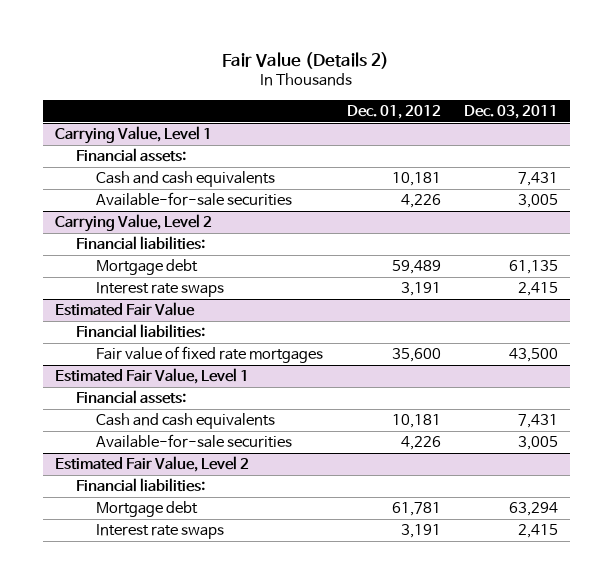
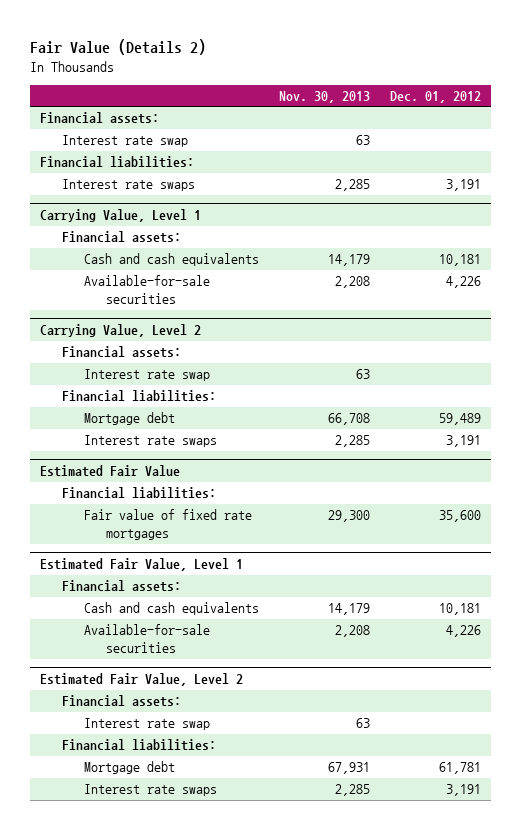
[463,104,558,119] Dec. 03, 2011 -> none
none -> [278,91,370,104] Nov. 30, 2013
none -> [39,112,159,125] Financial assets:
none -> [61,135,188,148] Interest rate swap
none -> [39,156,194,169] Financial liabilities:
none -> [61,179,195,192] Interest rate swaps
none -> [61,346,181,359] Financial assets:
none -> [83,369,210,382] Interest rate swap
none -> [61,695,181,708] Financial assets:
none -> [83,718,210,731] Interest rate swap

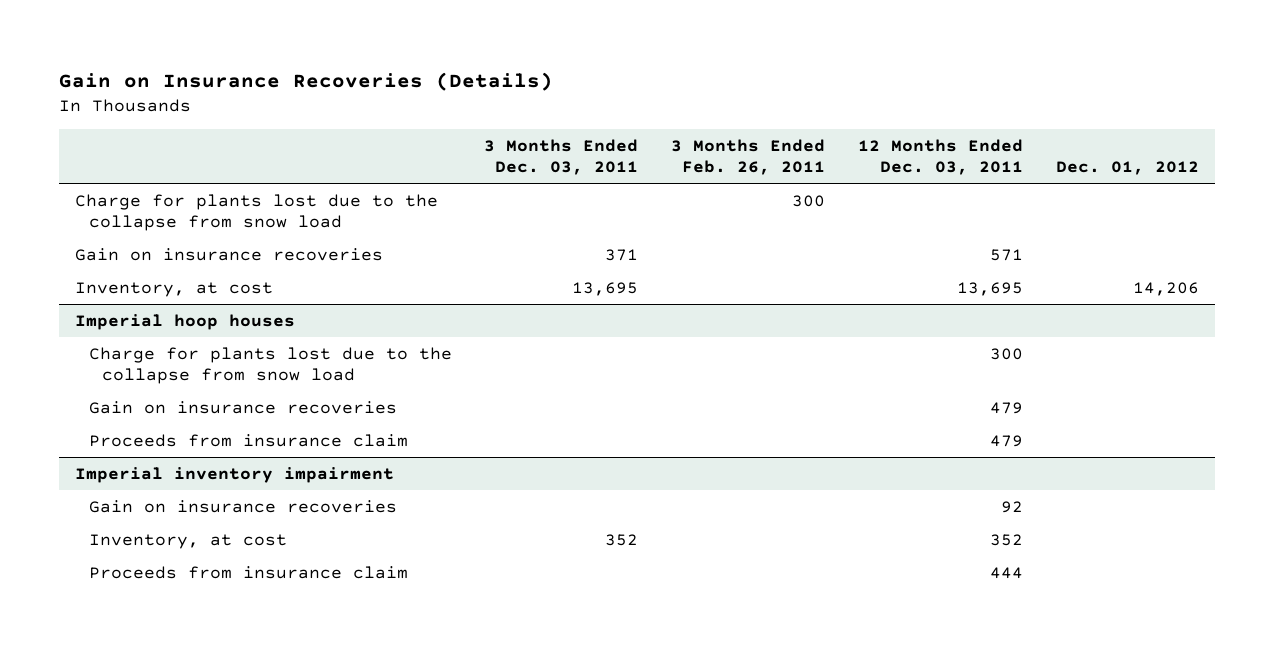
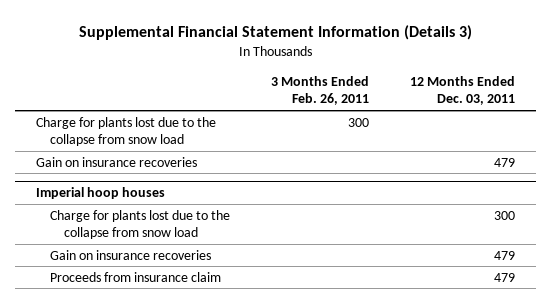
[58,71,553,91] Gain on Insurance Recoveries (Details) -> [78,25,472,41] Supplemental Financial Statement Information (Details 3)
[484,138,639,176] 3 Months Ended Dec. 03, 2011 -> none
[1055,161,1199,176] Dec. 01, 2012 -> none
[75,281,274,297] Inventory, at cost -> none
[990,248,1024,261] 571 -> [494,157,516,167] 479
[75,466,395,483] Imperial inventory impairment -> none
[88,499,397,513] Gain on insurance recoveries -> none
[88,533,287,549] Inventory, at cost -> none
[88,565,408,579] Proceeds from insurance claim -> none

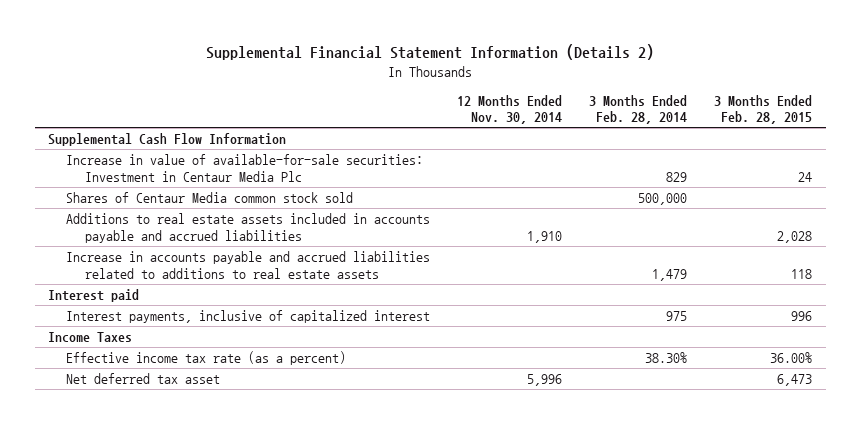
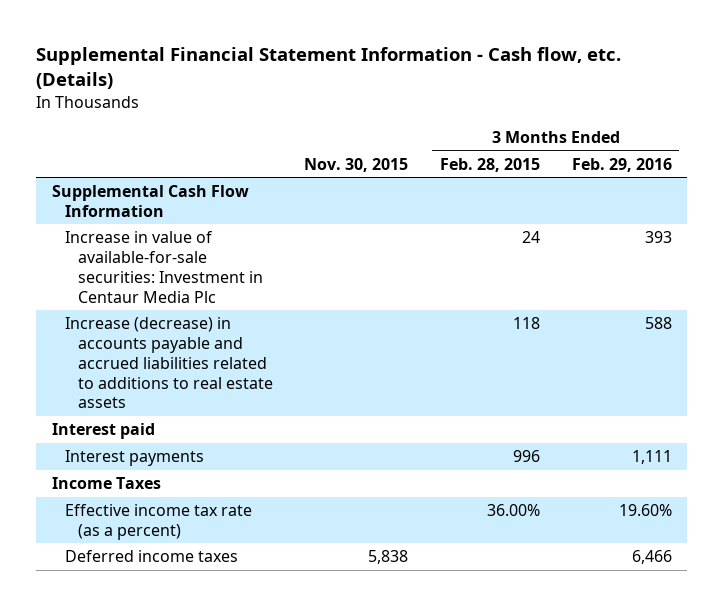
[206,43,655,60] Supplemental Financial Statement Information (Details 2) -> [36,47,622,90] Supplemental Financial Statement Information - Cash flow, etc. (Details)
[457,94,563,125] 12 Months Ended Nov. 30, 2014 -> none
[589,94,688,125] 3 Months Ended Feb. 28, 2014 -> none
none -> [304,157,409,172] Nov. 30, 2015
none -> [571,157,672,172] Feb. 29, 2016
[66,192,354,204] Shares of Centaur Media common stock sold -> none
[66,213,431,243] Additions to real estate assets included in accounts payable and accrued liabilities -> none
[66,251,431,279] Increase in accounts payable and accrued liabilities related to additions to real estate assets -> [64,317,273,409] Increase (decrease) in accounts payable and accrued liabilities related to additions to real estate assets
[66,310,431,324] Interest payments, inclusive of capitalized interest -> [64,450,204,467] Interest payments
[66,373,221,385] Net deferred tax asset -> none
none -> [64,550,238,563] Deferred income taxes

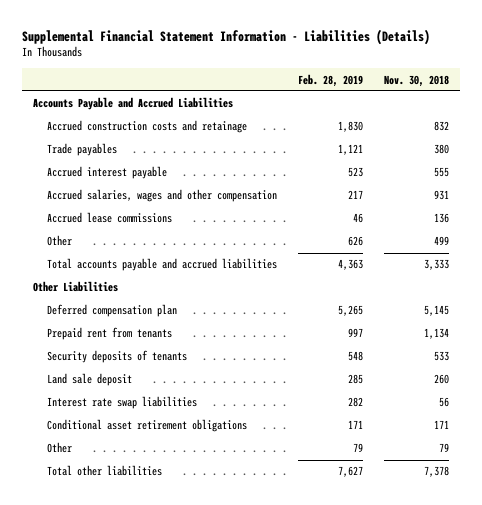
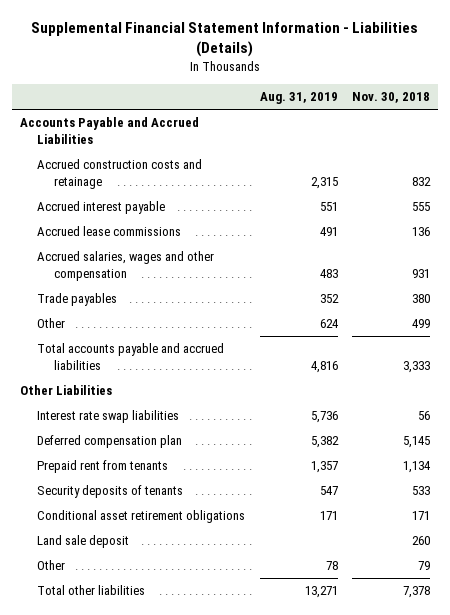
[297,73,363,87] Feb. 28, 2019 -> none
none -> [259,92,338,105] Aug. 31, 2019
[46,189,277,203] Accrued salaries, wages and other compensation -> [36,251,214,281] Accrued salaries, wages and other compensation
[46,143,117,157] Trade payables -> [36,293,117,307] Trade payables
[46,396,197,410] Interest rate swap liabilities -> [36,410,179,424] Interest rate swap liabilities
[46,373,132,387] Land sale deposit -> [36,535,129,549] Land sale deposit

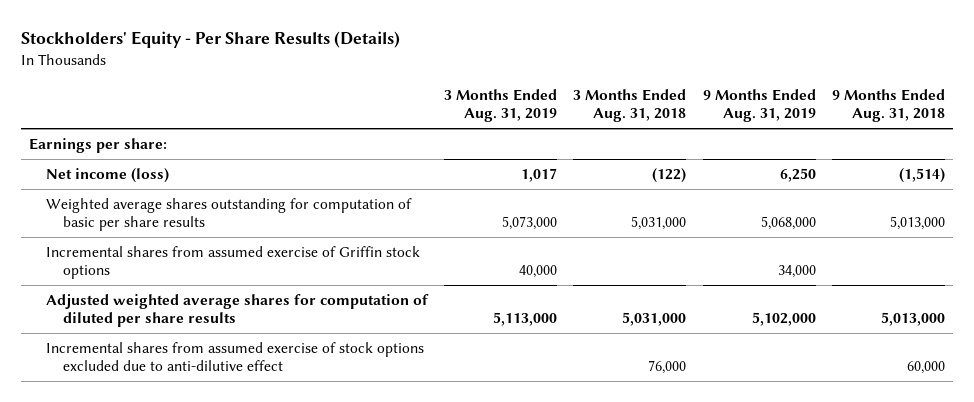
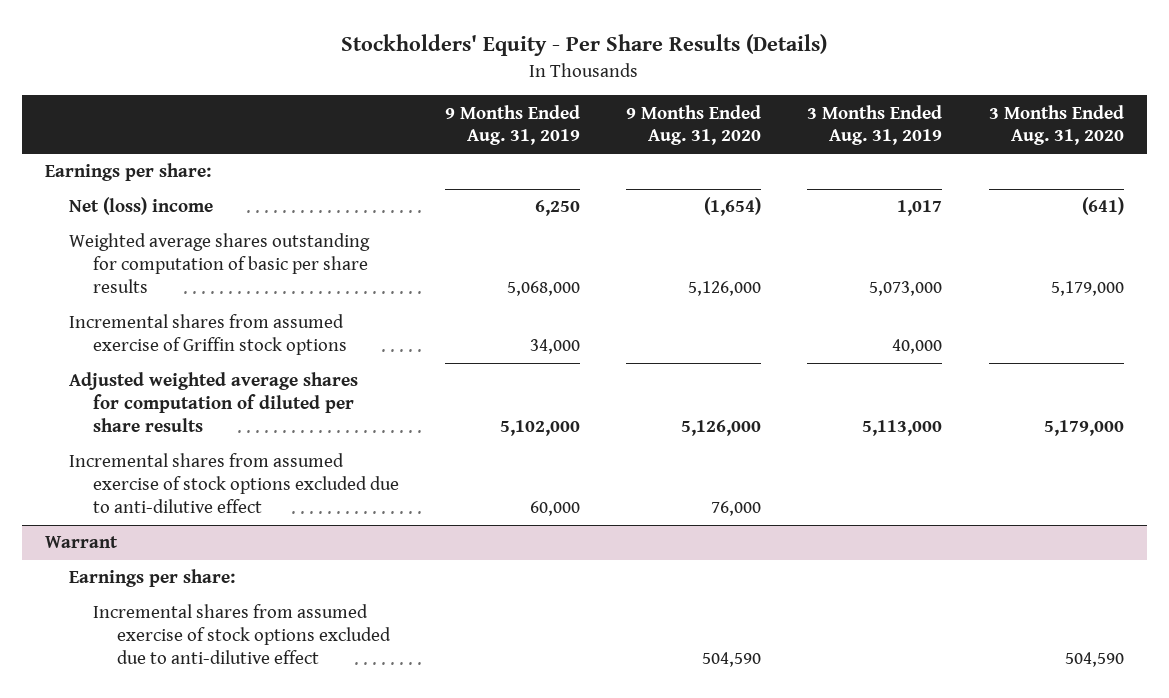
[573,89,687,123] 3 Months Ended Aug. 31, 2018 -> none
[832,89,946,123] 9 Months Ended Aug. 31, 2018 -> none
none -> [626,104,762,146] 9 Months Ended Aug. 31, 2020
none -> [988,104,1124,146] 3 Months Ended Aug. 31, 2020
[45,167,169,183] Net income (loss) -> [69,197,214,216] Net (loss) income
none -> [69,453,399,513] Incremental shares from assumed exercise of stock options excluded due to anti-dilutive effect
none -> [45,536,119,549] Warrant
none -> [69,569,236,588] Earnings per share:

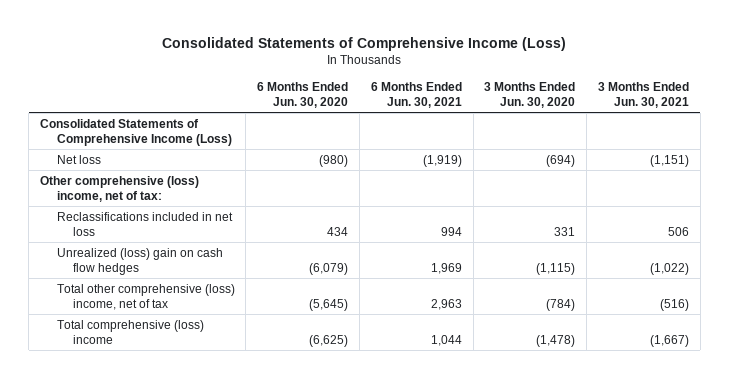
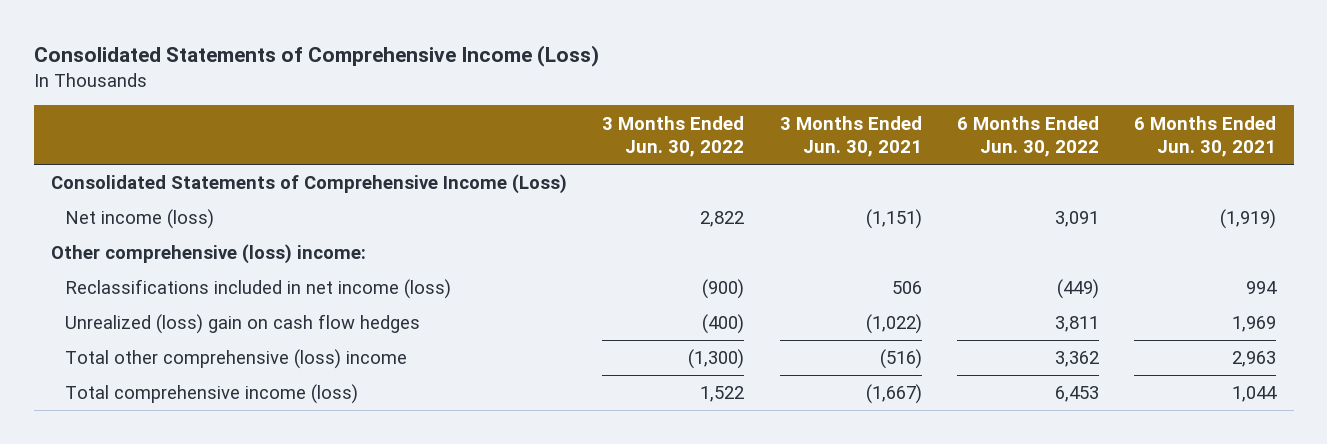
[257,81,349,109] 6 Months Ended Jun. 30, 2020 -> none
[484,81,576,109] 3 Months Ended Jun. 30, 2020 -> none
none -> [602,115,745,158] 3 Months Ended Jun. 30, 2022
none -> [956,115,1099,158] 6 Months Ended Jun. 30, 2022
[56,154,101,164] Net loss -> [65,209,215,230] Net income (loss)
[40,175,200,203] Other comprehensive (loss) income, net of tax: -> [51,244,367,265] Other comprehensive (loss) income:
[56,211,233,237] Reclassifications included in net loss -> [65,279,452,300] Reclassifications included in net income (loss)
[56,283,235,311] Total other comprehensive (loss) income, net of tax -> [65,349,408,370] Total other comprehensive (loss) income
[56,319,204,345] Total comprehensive (loss) income -> [65,384,359,405] Total comprehensive income (loss)

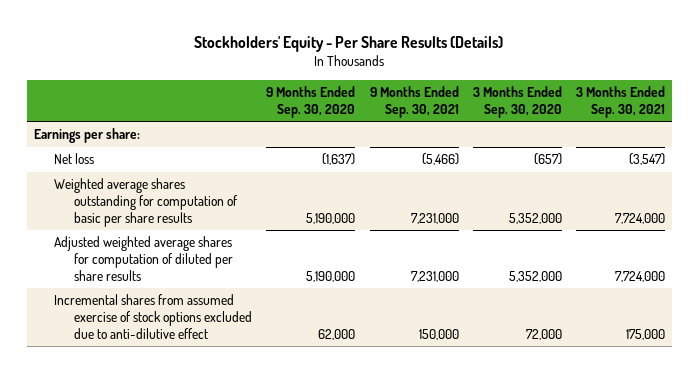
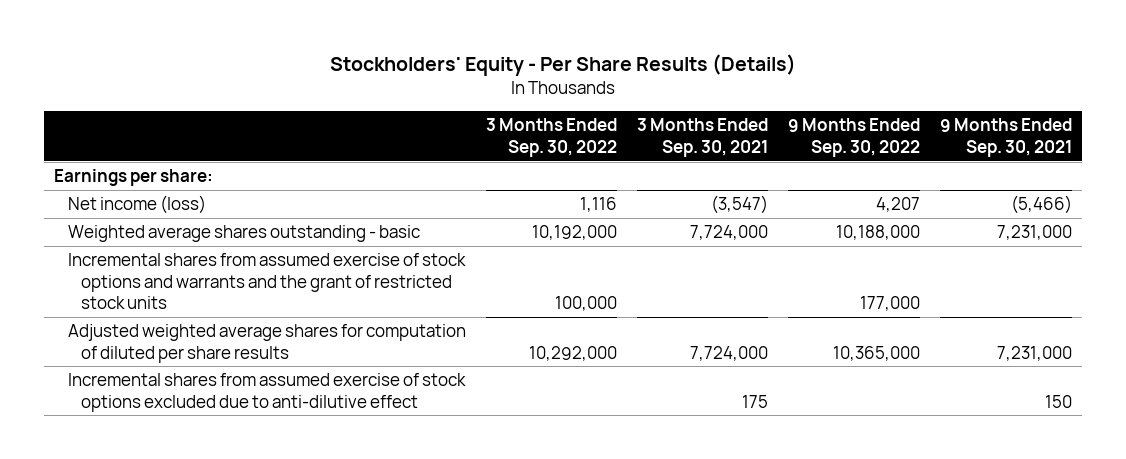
[266,85,356,118] 9 Months Ended Sep. 30, 2020 -> none
[472,85,562,118] 3 Months Ended Sep. 30, 2020 -> none
none -> [485,118,617,157] 3 Months Ended Sep. 30, 2022
none -> [787,118,920,157] 9 Months Ended Sep. 30, 2022
[54,153,95,165] Net loss -> [67,195,206,215] Net income (loss)
[54,178,239,228] Weighted average shares outstanding for computation of basic per share results -> [67,225,420,243] Weighted average shares outstanding - basic
none -> [67,253,466,310] Incremental shares from assumed exercise of stock options and warrants and the grant of restricted stock units
[418,329,459,341] 150,000 -> [1044,394,1072,408] 150
[626,329,666,341] 175,000 -> [741,394,768,408] 175

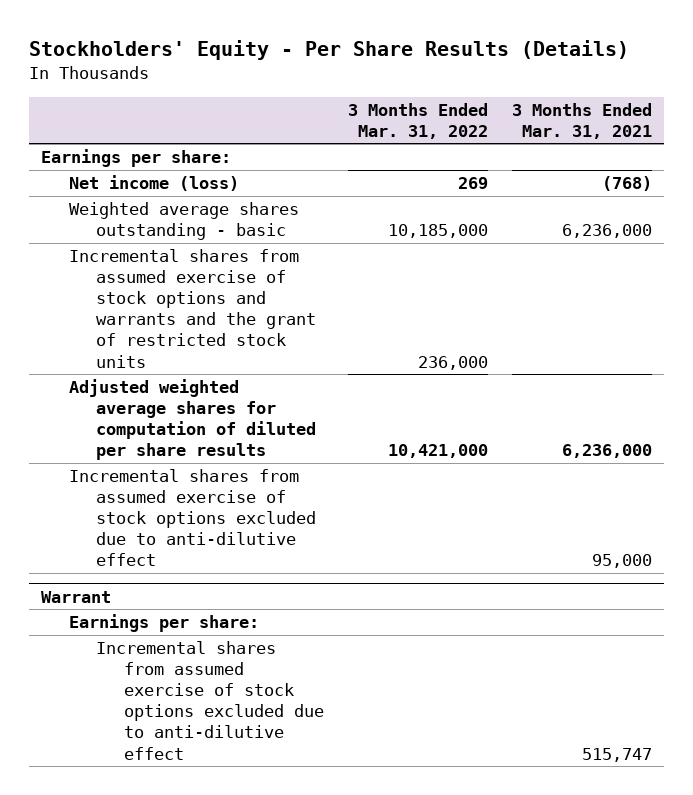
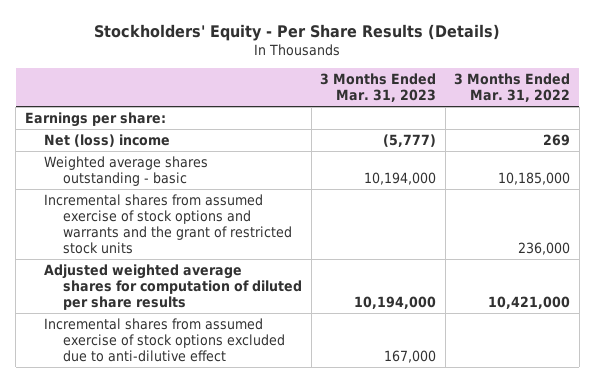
[511,102,652,139] 3 Months Ended Mar. 31, 2021 -> none
none -> [320,73,437,103] 3 Months Ended Mar. 31, 2023
[68,175,239,192] Net income (loss) -> [43,133,170,147] Net (loss) income
[41,590,112,603] Warrant -> none
[68,614,259,633] Earnings per share: -> none
[96,641,324,760] Incremental shares from assumed exercise of stock options excluded due to anti-dilutive effect -> none

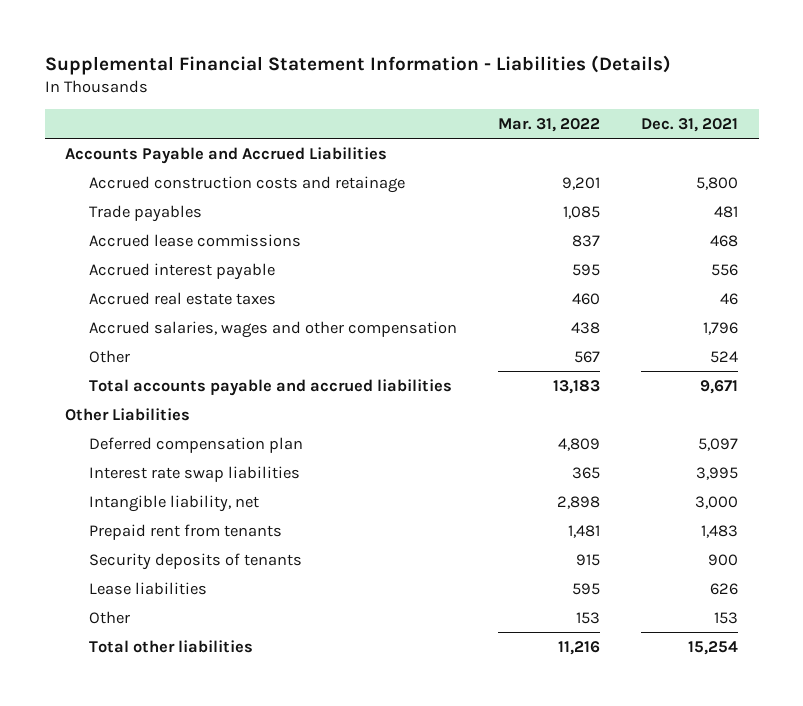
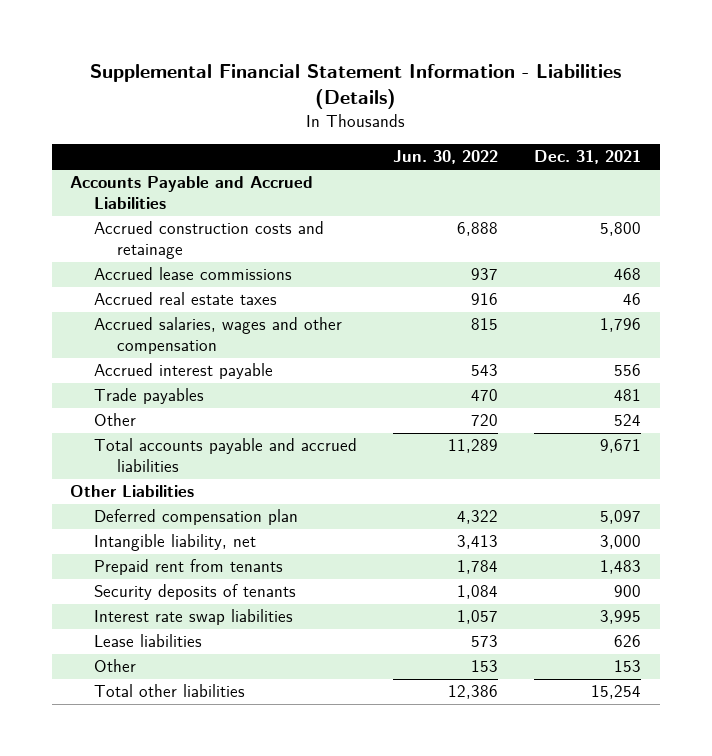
[497,117,600,132] Mar. 31, 2022 -> none
none -> [393,150,499,165] Jun. 30, 2022
[88,262,275,280] Accrued interest payable -> [93,363,273,380] Accrued interest payable
[88,204,202,222] Trade payables -> [93,388,204,405] Trade payables
[88,465,300,482] Interest rate swap liabilities -> [93,609,293,626] Interest rate swap liabilities

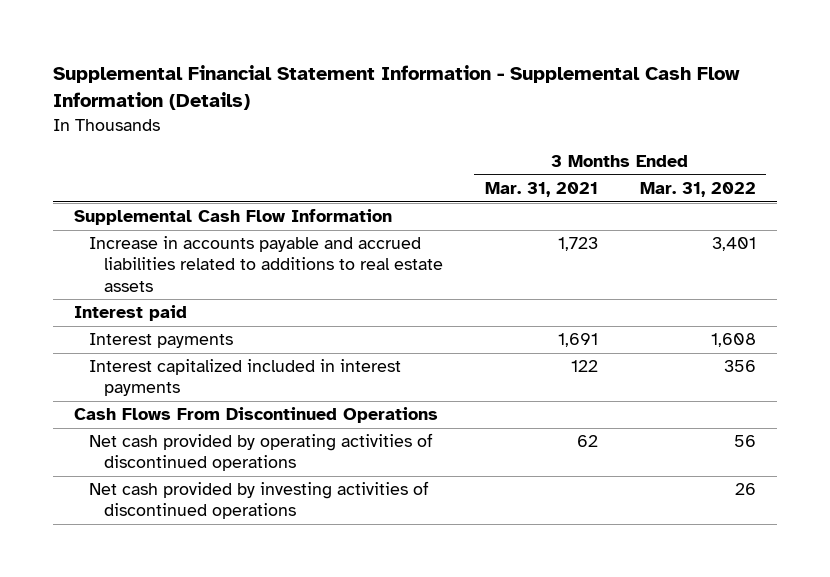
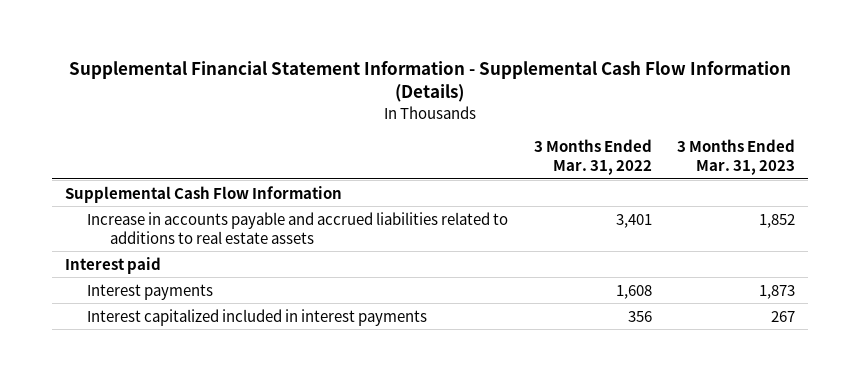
[484,182,598,198] Mar. 31, 2021 -> none
none -> [676,139,795,176] 3 Months Ended Mar. 31, 2023
[74,407,439,424] Cash Flows From Discontinued Operations -> none
[88,433,433,472] Net cash provided by operating activities of discontinued operations -> none
[88,481,429,520] Net cash provided by investing activities of discontinued operations -> none

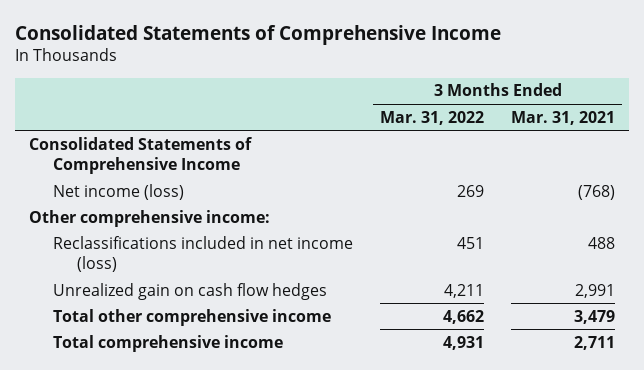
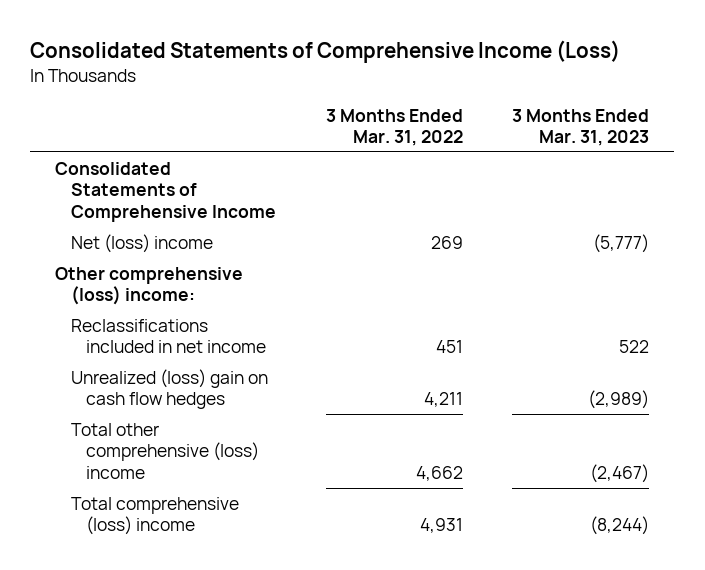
[14,24,501,45] Consolidated Statements of Comprehensive Income -> [30,39,621,63] Consolidated Statements of Comprehensive Income (Loss)
[511,110,616,125] Mar. 31, 2021 -> none
none -> [512,108,650,146] 3 Months Ended Mar. 31, 2023
[52,183,184,200] Net income (loss) -> [70,233,213,253] Net (loss) income
[28,209,270,227] Other comprehensive income: -> [55,266,244,306] Other comprehensive (loss) income:
[52,235,353,273] Reclassifications included in net income (loss) -> [70,318,267,354] Reclassifications included in net income
[52,282,327,300] Unrealized gain on cash flow hedges -> [70,368,268,410] Unrealized (loss) gain on cash flow hedges
[52,308,331,326] Total other comprehensive income -> [70,422,260,479] Total other comprehensive (loss) income
[52,334,283,352] Total comprehensive income -> [70,496,239,536] Total comprehensive (loss) income

